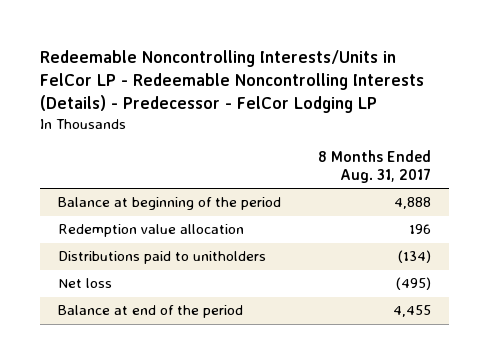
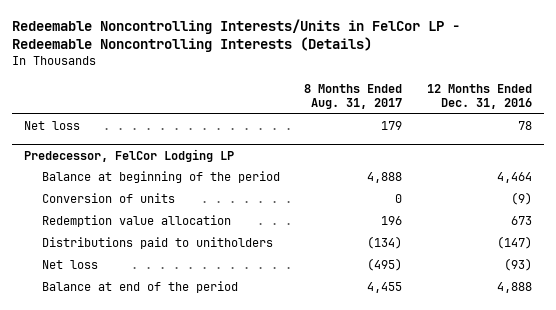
[39,49,424,113] Redeemable Noncontrolling Interests/Units in FelCor LP - Redeemable Noncontrolling Interests (Details) - Predecessor - FelCor Lodging LP -> [11,18,460,53] Redeemable Noncontrolling Interests/Units in FelCor LP - Redeemable Noncontrolling Interests (Details)
none -> [427,83,533,110] 12 Months Ended Dec. 31, 2016
none -> [24,121,81,131] Net loss
none -> [24,148,235,162] Predecessor, FelCor Lodging LP
none -> [41,193,175,204] Conversion of units

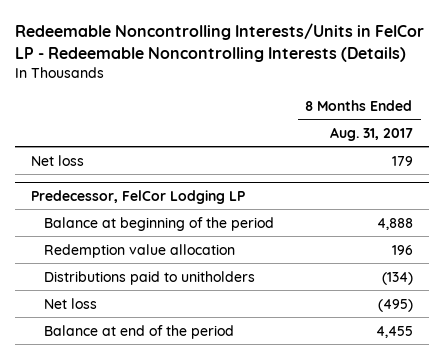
[427,83,533,110] 12 Months Ended Dec. 31, 2016 -> none
[41,193,175,204] Conversion of units -> none

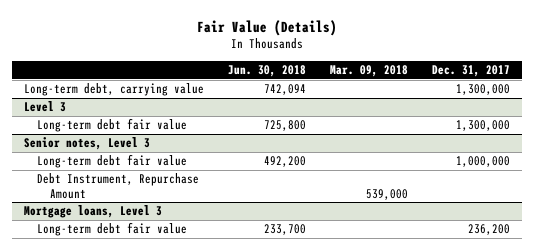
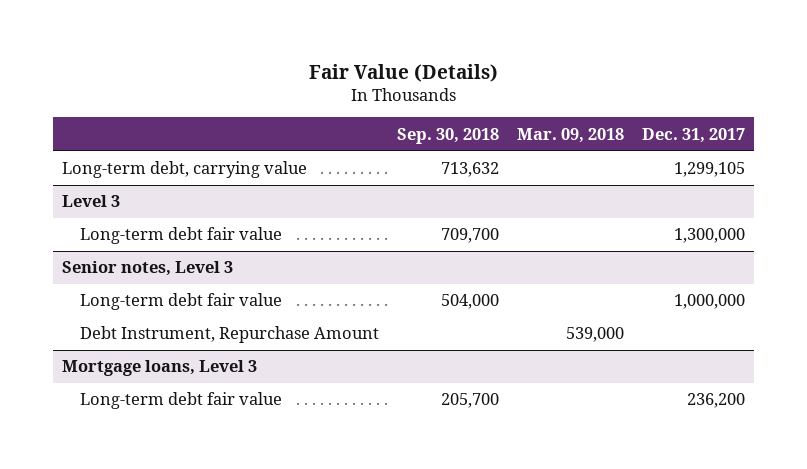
[228,65,307,78] Jun. 30, 2018 -> none
none -> [397,127,500,144] Sep. 30, 2018
[456,84,511,96] 1,300,000 -> [674,162,746,178] 1,299,105

